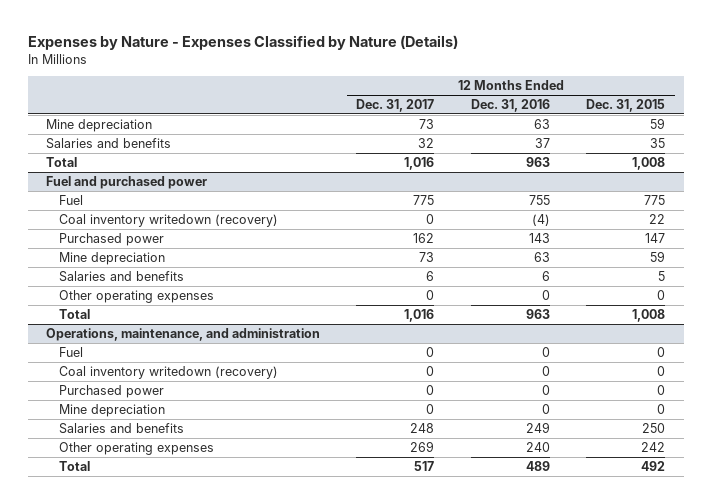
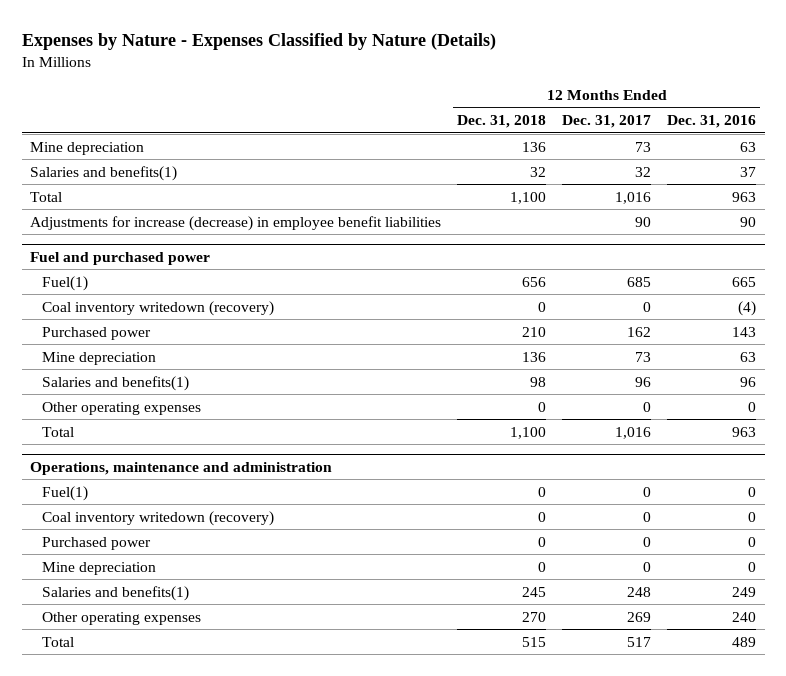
[586,99,666,113] Dec. 31, 2015 -> none
none -> [457,115,547,129] Dec. 31, 2018
[46,137,172,149] Salaries and benefits -> [29,165,177,181] Salaries and benefits(1)
none -> [29,215,441,231] Adjustments for increase (decrease) in employee benefit liabilities
[59,194,84,205] Fuel -> [41,275,88,291] Fuel(1)
[413,194,435,205] 775 -> [627,276,652,287] 685
[528,194,550,205] 755 -> [732,276,757,287] 665
[59,270,185,282] Salaries and benefits -> [41,375,189,391] Salaries and benefits(1)
[426,270,435,281] 6 -> [635,376,652,387] 96
[541,270,550,281] 6 -> [740,376,757,387] 96
[46,327,321,341] Operations, maintenance, and administration -> [29,461,332,475] Operations, maintenance and administration
[59,346,84,357] Fuel -> [41,485,88,501] Fuel(1)
[59,422,185,434] Salaries and benefits -> [41,585,189,601] Salaries and benefits(1)

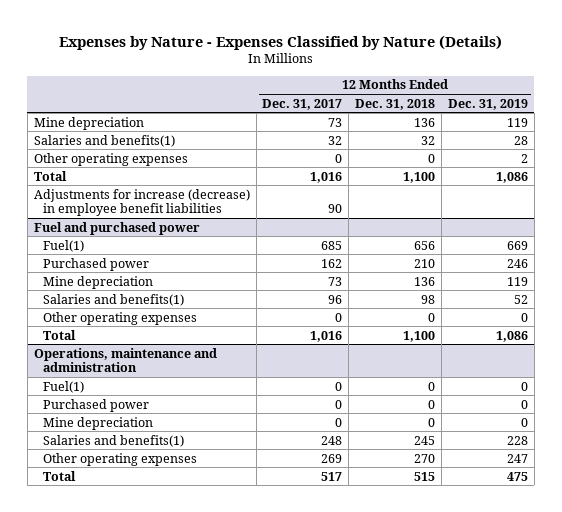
[667,115,757,129] Dec. 31, 2016 -> none
none -> [447,98,528,110] Dec. 31, 2019
none -> [33,152,188,166] Other operating expenses
[41,300,274,316] Coal inventory writedown (recovery) -> none
[41,510,274,526] Coal inventory writedown (recovery) -> none

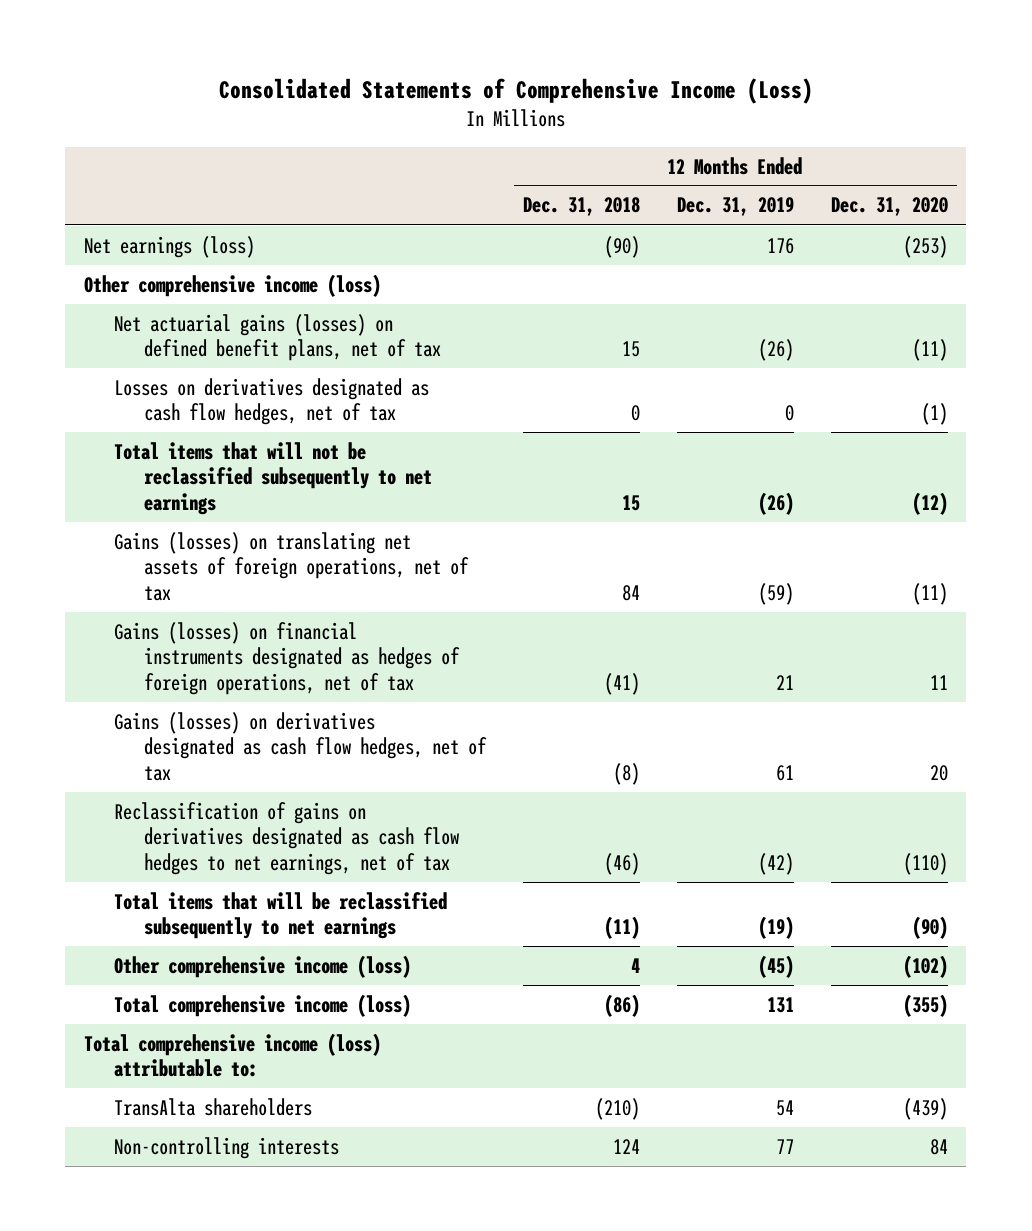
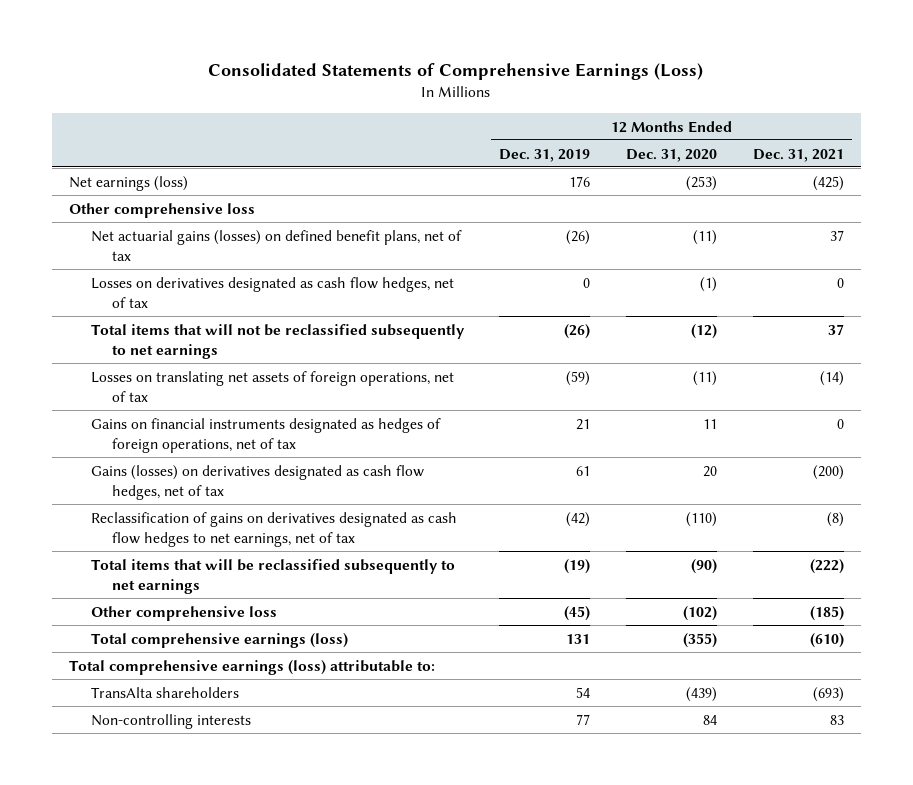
[218,77,813,104] Consolidated Statements of Comprehensive Income (Loss) -> [208,63,704,81] Consolidated Statements of Comprehensive Earnings (Loss)
[522,197,640,217] Dec. 31, 2018 -> none
none -> [752,148,844,162] Dec. 31, 2021
[83,273,381,297] Other comprehensive income (loss) -> [69,202,256,218] Other comprehensive loss
[113,531,469,601] Gains (losses) on translating net assets of foreign operations, net of tax -> [90,370,454,402] Losses on translating net assets of foreign operations, net of tax
[113,621,460,695] Gains (losses) on financial instruments designated as hedges of foreign operations, net of tax -> [90,417,441,453] Gains on financial instruments designated as hedges of foreign operations, net of tax
[113,954,411,978] Other comprehensive income (loss) -> [90,605,277,621] Other comprehensive loss
[113,993,411,1017] Total comprehensive income (loss) -> [90,632,348,648] Total comprehensive earnings (loss)
[83,1032,381,1078] Total comprehensive income (loss) attributable to: -> [69,659,436,675] Total comprehensive earnings (loss) attributable to:

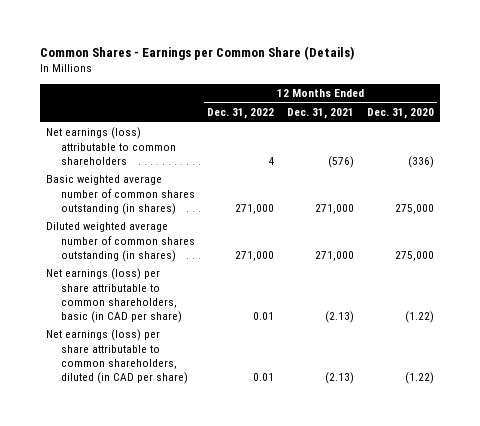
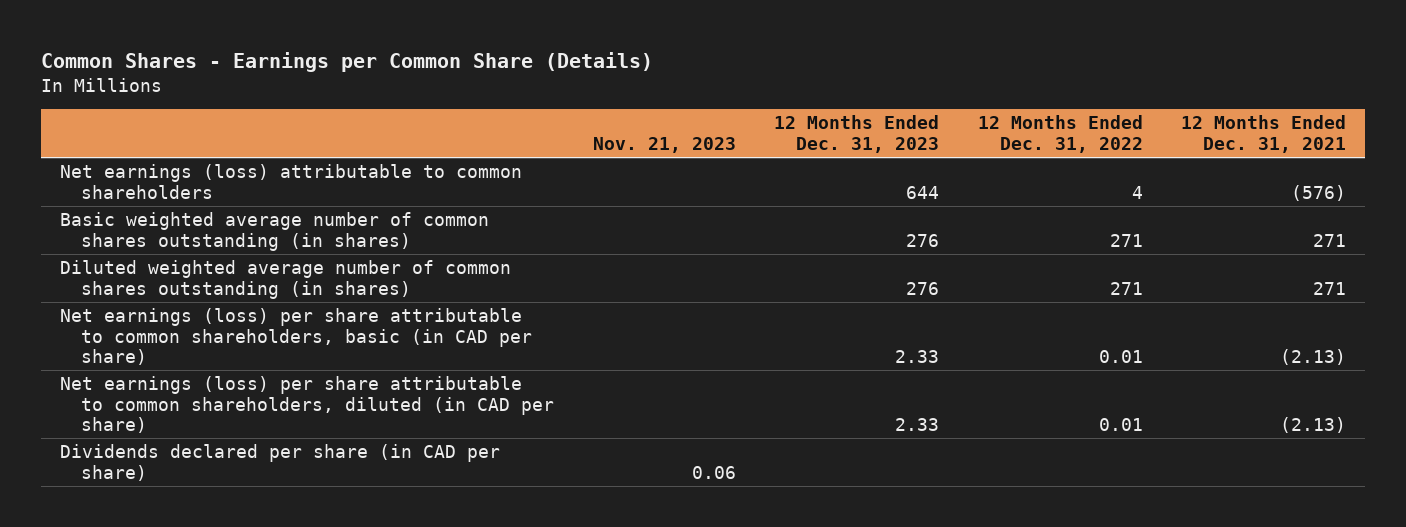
[366,108,434,120] Dec. 31, 2020 -> none
none -> [592,136,736,153] Nov. 21, 2023
none -> [774,115,940,153] 12 Months Ended Dec. 31, 2023
[235,203,275,214] 271,000 -> [1109,233,1143,247] 271
[315,203,355,214] 271,000 -> [1312,233,1346,247] 271
[235,250,275,261] 271,000 -> [1109,281,1143,295] 271
[315,250,355,261] 271,000 -> [1312,281,1346,295] 271
none -> [59,444,500,481] Dividends declared per share (in CAD per share)

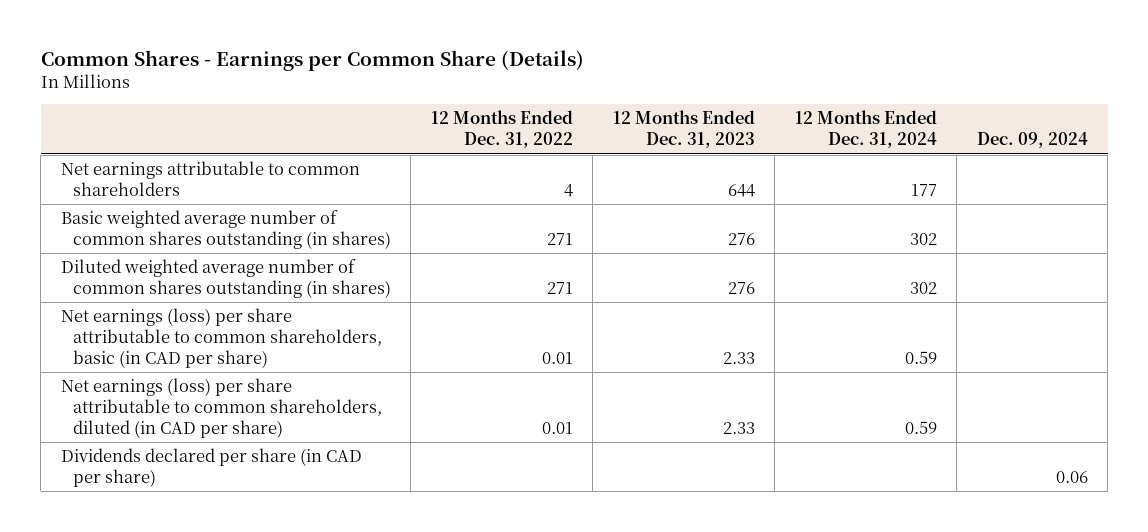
[592,136,736,153] Nov. 21, 2023 -> none
[1180,115,1346,153] 12 Months Ended Dec. 31, 2021 -> none
none -> [794,110,937,149] 12 Months Ended Dec. 31, 2024
none -> [976,132,1088,149] Dec. 09, 2024
[59,164,522,199] Net earnings (loss) attributable to common shareholders -> [60,161,360,197] Net earnings attributable to common shareholders

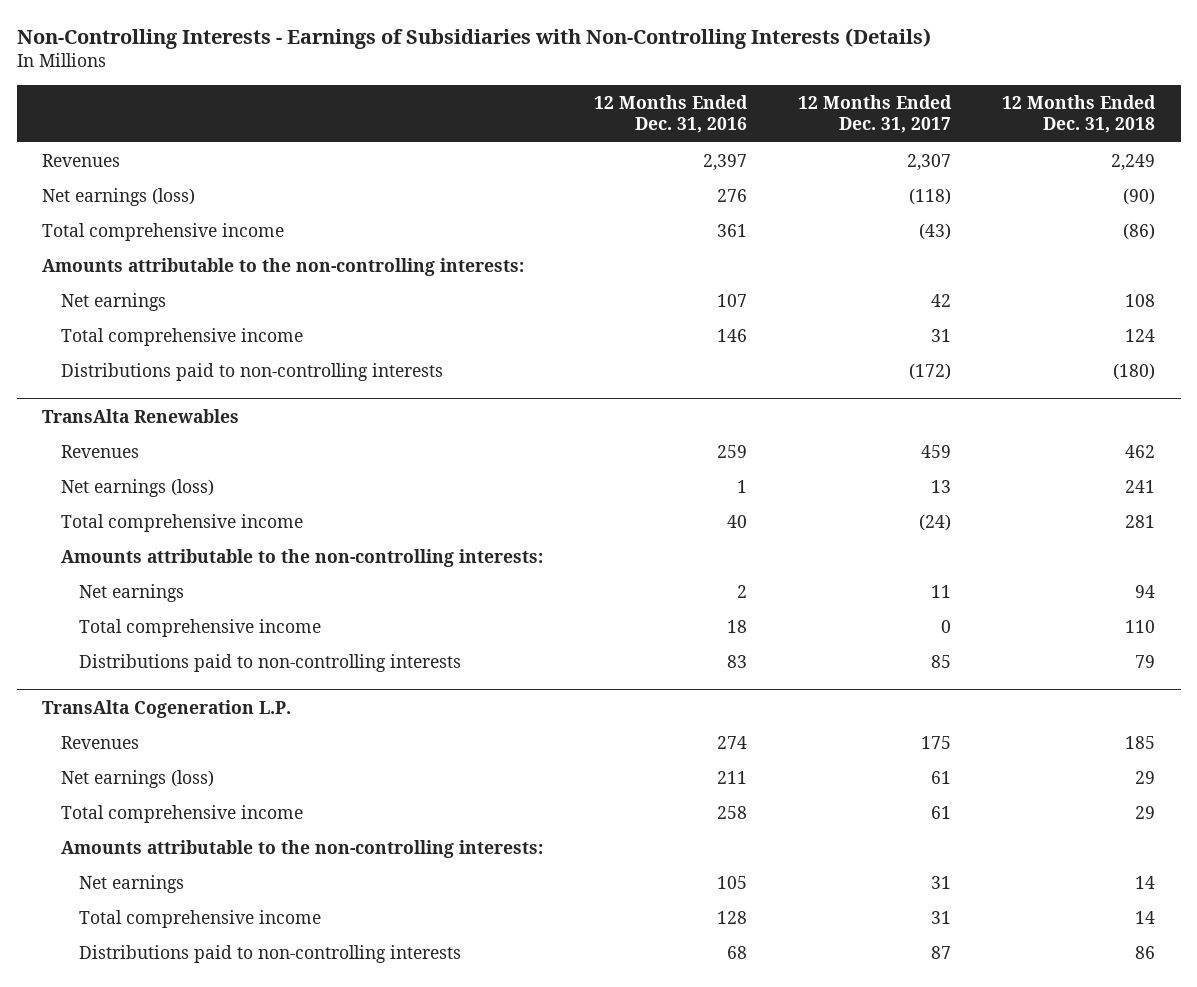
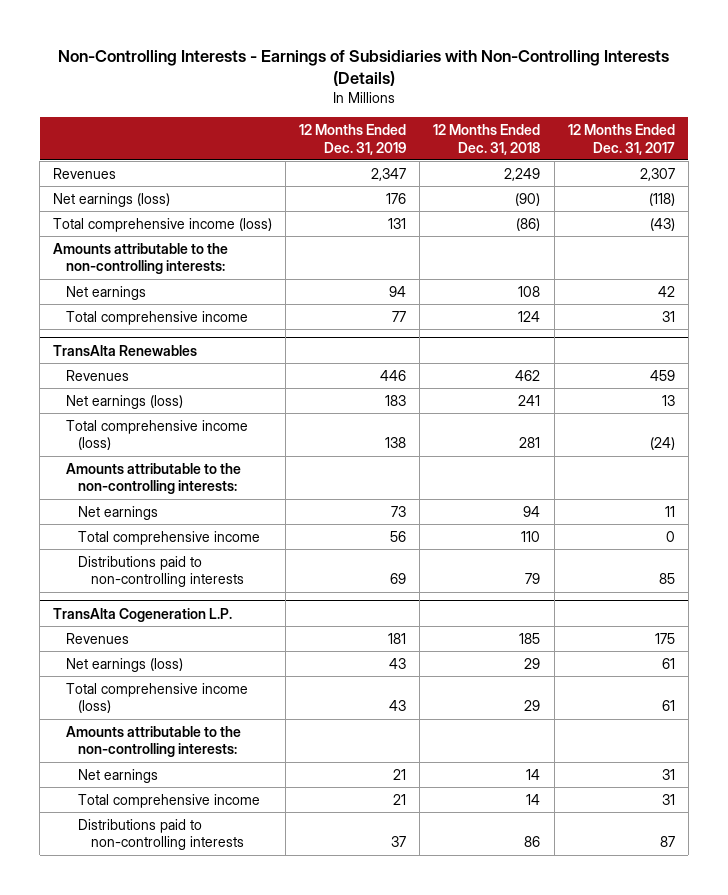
[593,94,748,134] 12 Months Ended Dec. 31, 2016 -> none
none -> [299,123,407,155] 12 Months Ended Dec. 31, 2019
[42,223,285,242] Total comprehensive income -> [53,217,273,232] Total comprehensive income (loss)
[60,363,443,382] Distributions paid to non-controlling interests -> none
[60,514,303,533] Total comprehensive income -> [65,419,248,451] Total comprehensive income (loss)
[60,805,303,824] Total comprehensive income -> [65,682,248,714] Total comprehensive income (loss)

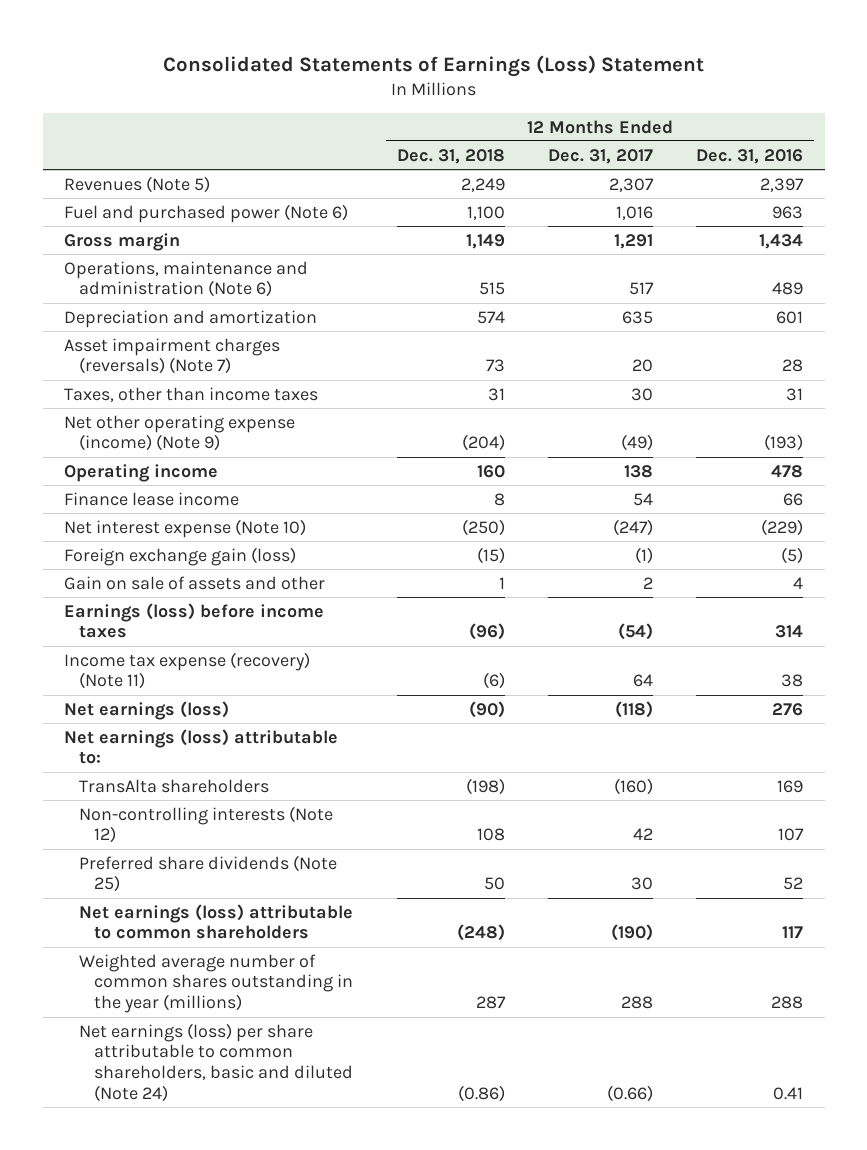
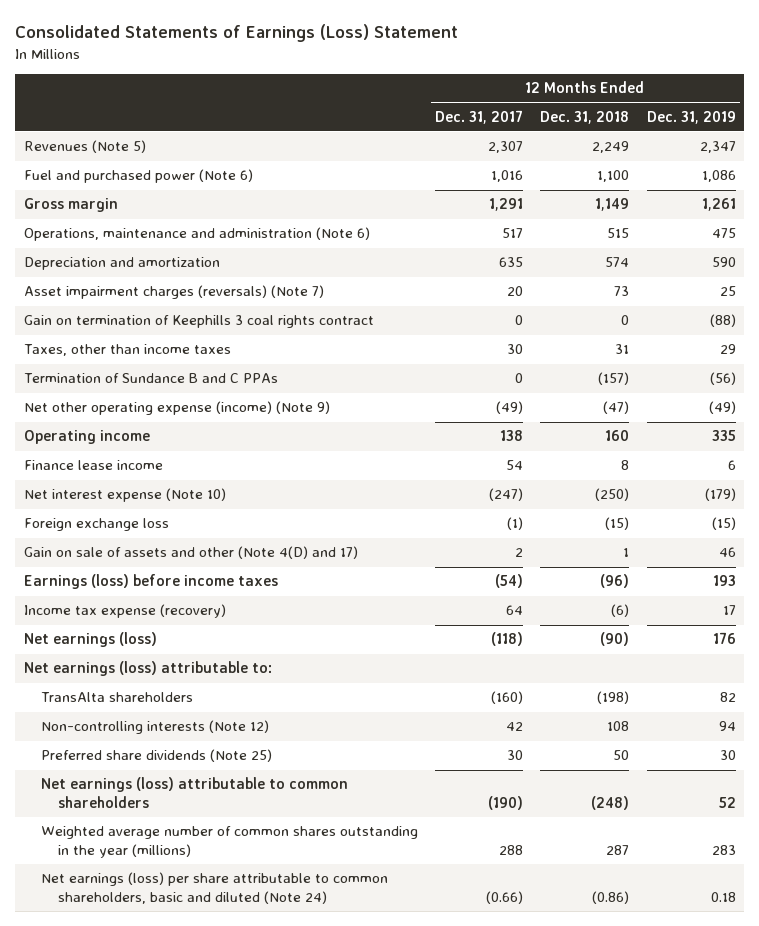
[696,148,804,164] Dec. 31, 2016 -> none
none -> [646,110,736,124] Dec. 31, 2019
none -> [23,315,374,329] Gain on termination of Keephills 3 coal rights contract
none -> [23,373,278,384] Termination of Sundance B and C PPAs
[461,434,505,452] (204) -> [603,401,630,415] (47)
[64,546,297,566] Foreign exchange gain (loss) -> [23,518,169,532] Foreign exchange loss
[64,575,326,590] Gain on sale of assets and other -> [23,546,358,560] Gain on sale of assets and other (Note 4(D) and 17)
[64,651,311,690] Income tax expense (recovery) (Note 11) -> [23,604,226,619] Income tax expense (recovery)

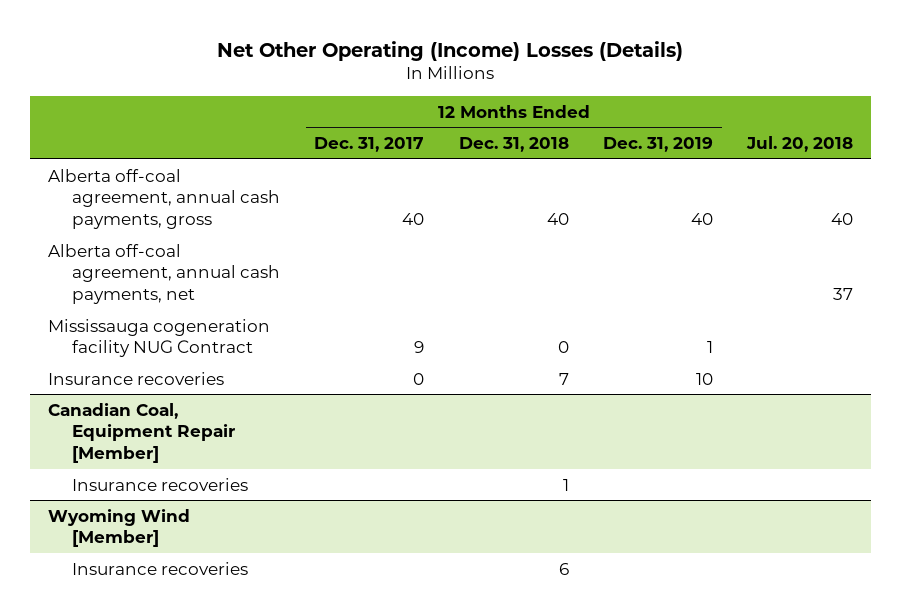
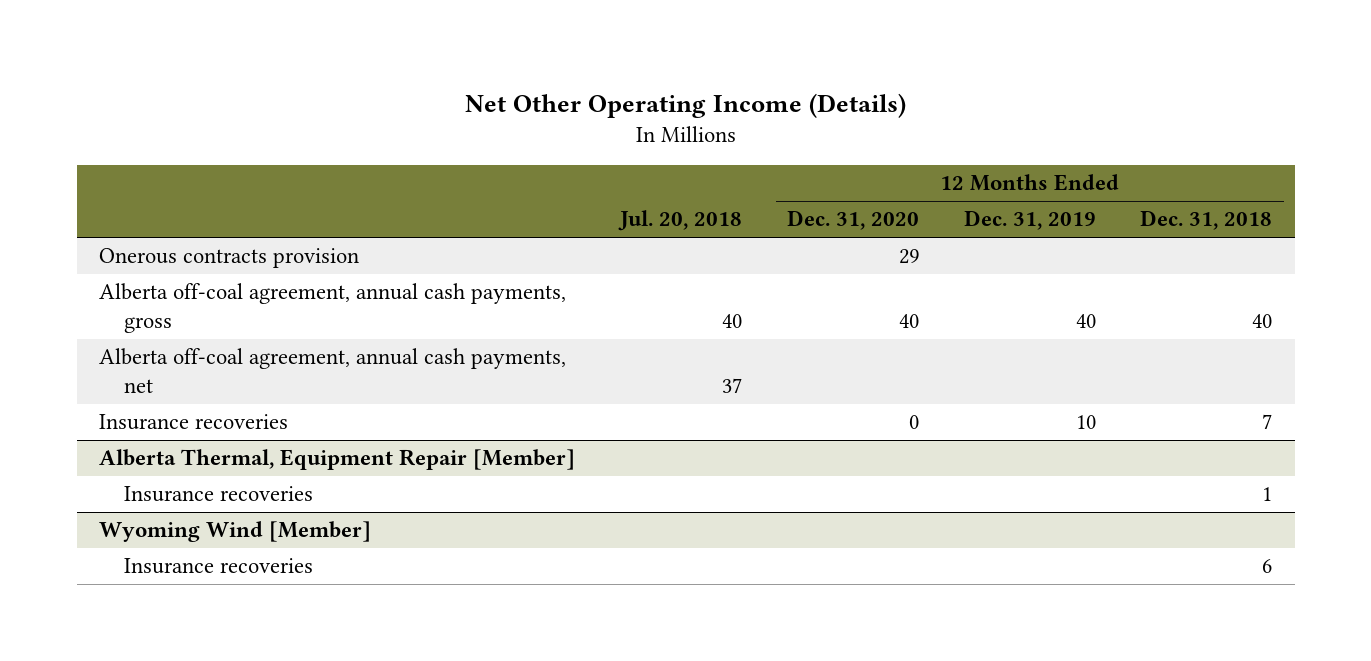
[217,40,684,61] Net Other Operating (Income) Losses (Details) -> [464,92,906,118] Net Other Operating Income (Details)
[314,137,425,153] Dec. 31, 2017 -> none
none -> [786,210,919,231] Dec. 31, 2020
none -> [99,248,360,269] Onerous contracts provision
[47,318,270,358] Mississauga cogeneration facility NUG Contract -> none
[47,402,235,464] Canadian Coal, Equipment Repair [Member] -> none
none -> [99,449,576,471] Alberta Thermal, Equipment Repair [Member]

